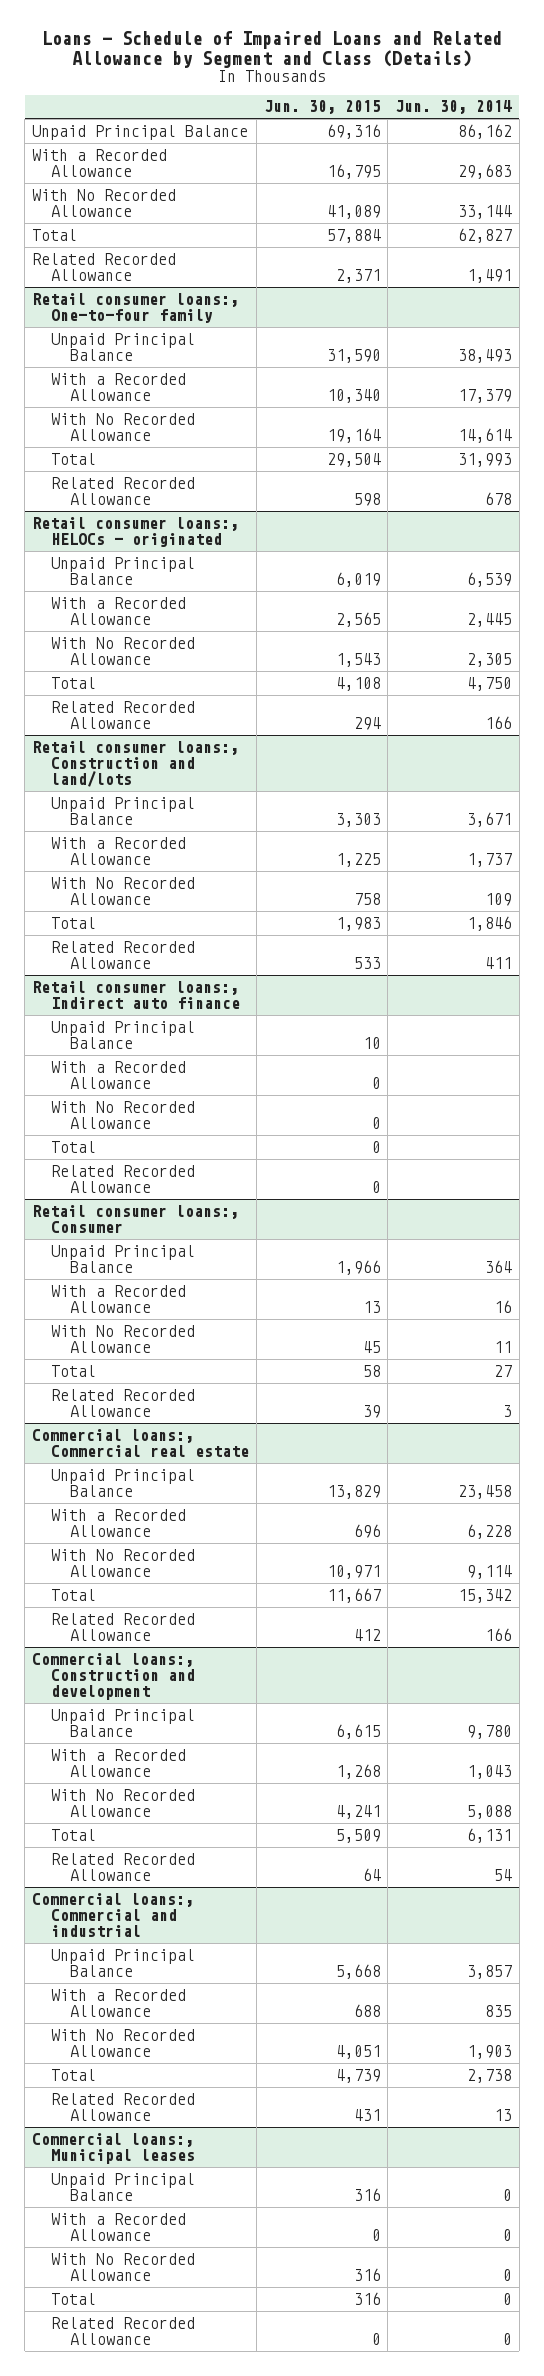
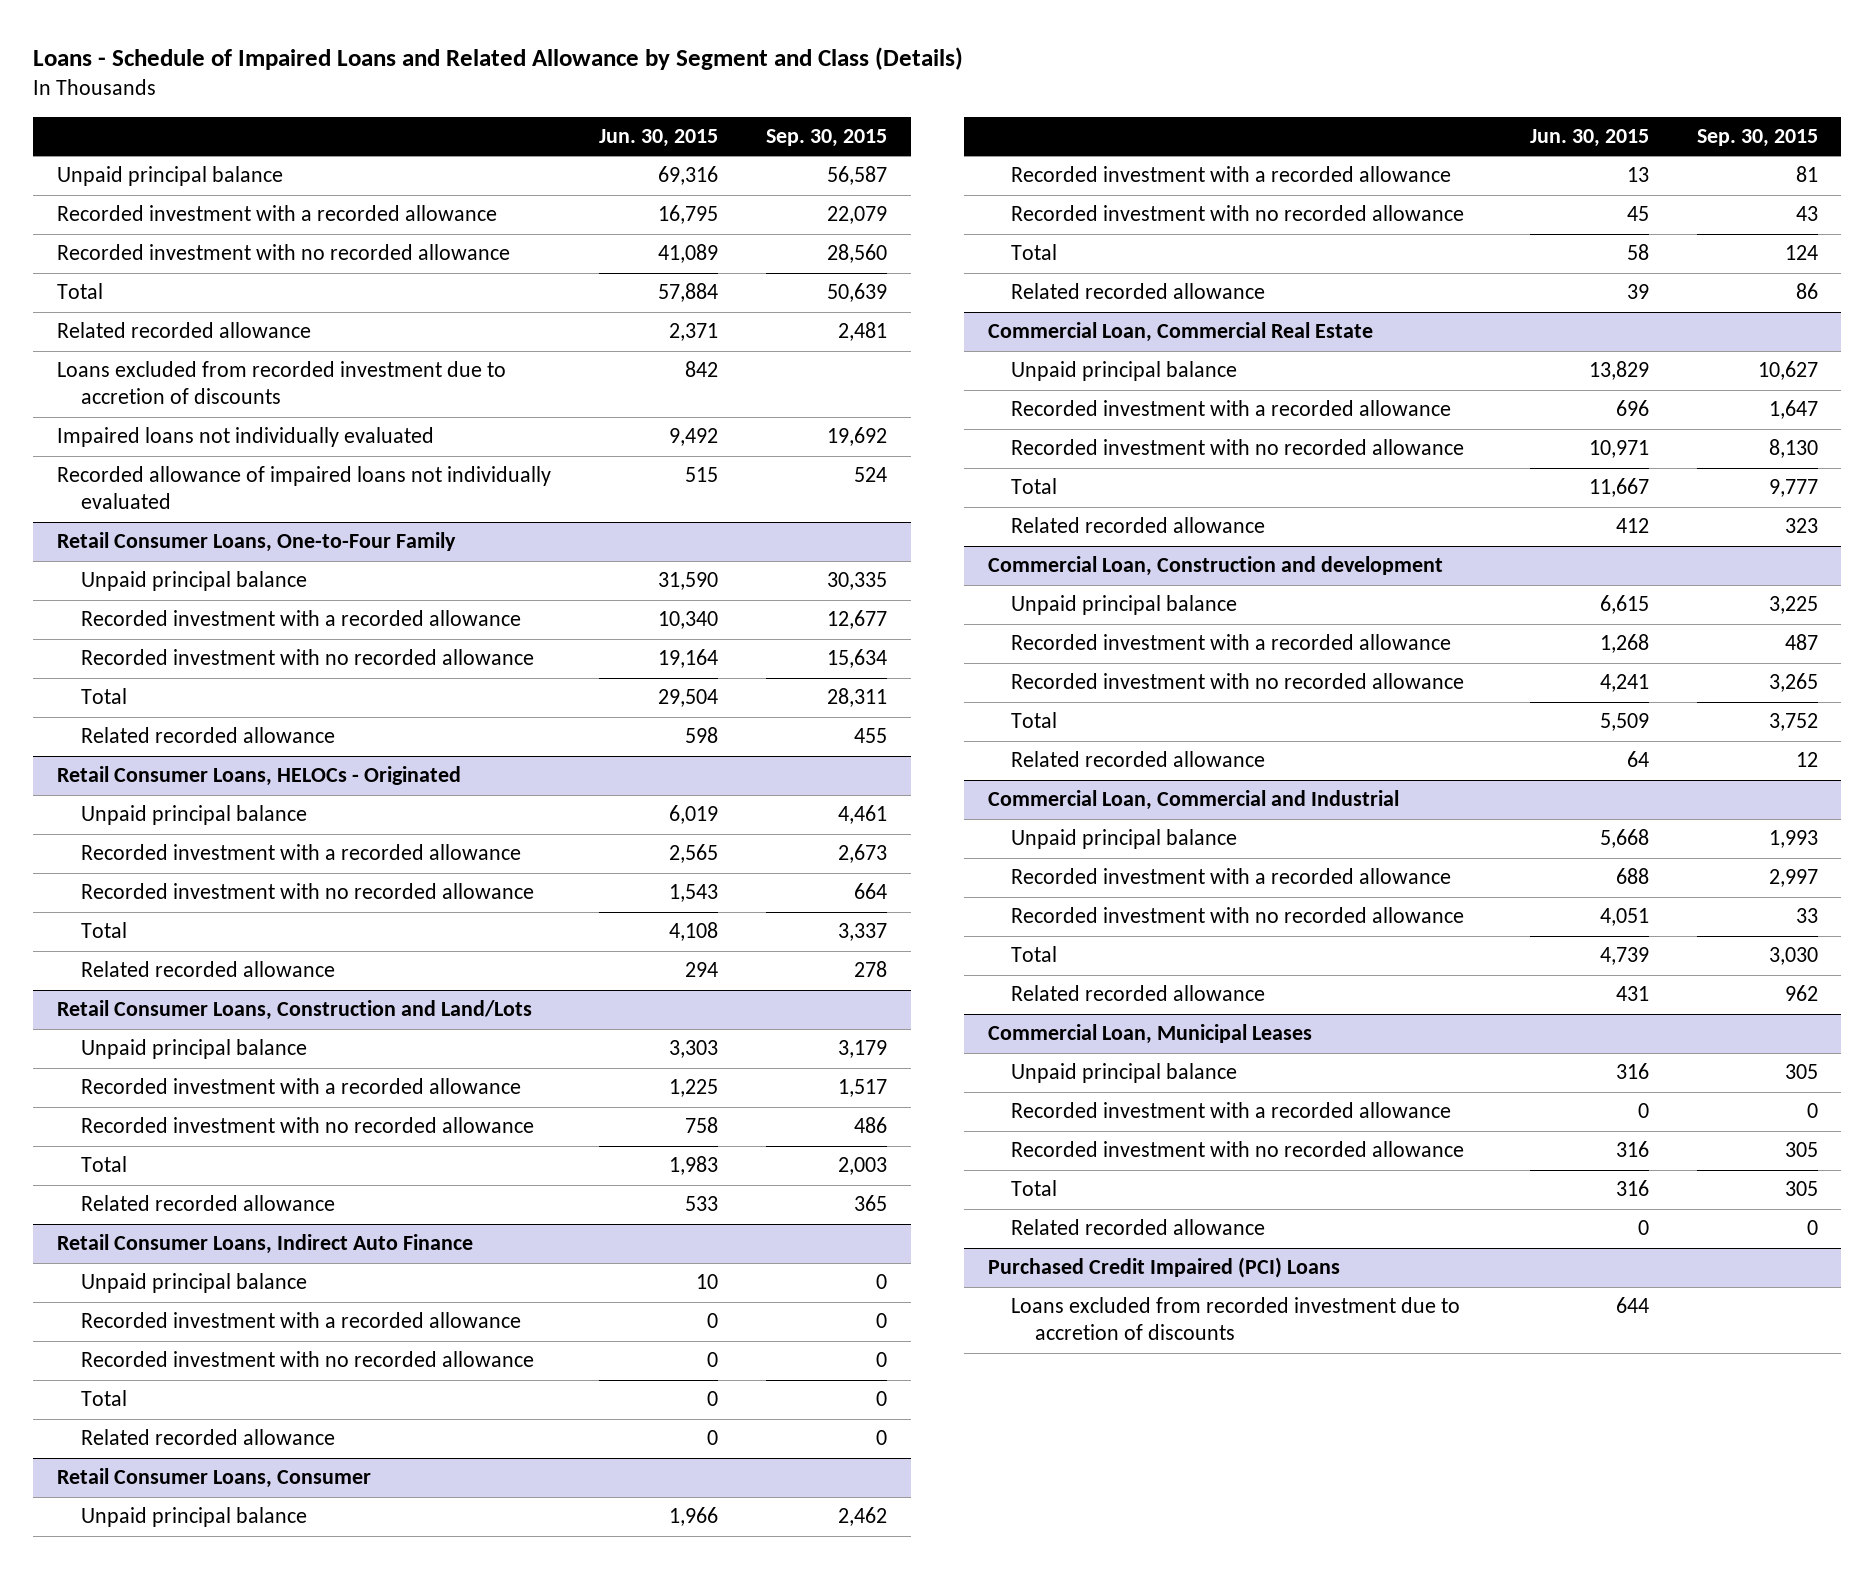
[395,100,513,115] Jun. 30, 2014 -> none
none -> [765,128,887,147] Sep. 30, 2015
[31,124,248,140] Unpaid Principal Balance -> [57,166,284,187] Unpaid principal balance
[31,148,167,177] With a Recorded Allowance -> [57,205,498,222] Recorded investment with a recorded allowance
[31,188,176,217] With No Recorded Allowance -> [57,244,511,261] Recorded investment with no recorded allowance
[31,252,176,281] Related Recorded Allowance -> [57,322,312,339] Related recorded allowance
none -> [57,361,507,405] Loans excluded from recorded investment due to accretion of discounts
none -> [57,427,435,448] Impaired loans not individually evaluated
none -> [57,466,552,510] Recorded allowance of impaired loans not individually evaluated
[31,292,239,323] Retail consumer loans:, One-to-four family -> [57,532,457,553] Retail Consumer Loans, One-to-Four Family
[51,332,196,361] Unpaid Principal Balance -> [80,571,307,592] Unpaid principal balance
[51,372,187,401] With a Recorded Allowance -> [80,610,521,627] Recorded investment with a recorded allowance
[51,412,196,441] With No Recorded Allowance -> [80,649,534,666] Recorded investment with no recorded allowance
[51,476,196,505] Related Recorded Allowance -> [80,727,335,744] Related recorded allowance
[31,516,239,547] Retail consumer loans:, HELOCs - originated -> [57,766,462,787] Retail Consumer Loans, HELOCs - Originated
[51,556,196,585] Unpaid Principal Balance -> [80,805,307,826] Unpaid principal balance
[51,596,187,625] With a Recorded Allowance -> [80,844,521,861] Recorded investment with a recorded allowance
[51,636,196,665] With No Recorded Allowance -> [80,883,534,900] Recorded investment with no recorded allowance
[51,700,196,729] Related Recorded Allowance -> [80,961,335,978] Related recorded allowance
[31,740,239,788] Retail consumer loans:, Construction and land/lots -> [57,1000,533,1021] Retail Consumer Loans, Construction and Land/Lots
[51,796,196,825] Unpaid Principal Balance -> [80,1039,307,1060] Unpaid principal balance
[51,836,187,865] With a Recorded Allowance -> [80,1078,521,1095] Recorded investment with a recorded allowance
[51,876,196,905] With No Recorded Allowance -> [80,1117,534,1134] Recorded investment with no recorded allowance
[51,940,196,969] Related Recorded Allowance -> [80,1195,335,1212] Related recorded allowance
[31,980,241,1009] Retail consumer loans:, Indirect auto finance -> [57,1234,474,1255] Retail Consumer Loans, Indirect Auto Finance
[51,1020,196,1049] Unpaid Principal Balance -> [80,1273,307,1294] Unpaid principal balance
[51,1060,187,1089] With a Recorded Allowance -> [80,1312,521,1329] Recorded investment with a recorded allowance
[51,1100,196,1129] With No Recorded Allowance -> [80,1351,534,1368] Recorded investment with no recorded allowance
[51,1164,196,1193] Related Recorded Allowance -> [80,1429,335,1446] Related recorded allowance
[31,1204,239,1233] Retail consumer loans:, Consumer -> [57,1468,372,1489] Retail Consumer Loans, Consumer
[51,1244,196,1273] Unpaid Principal Balance -> [80,1507,307,1528] Unpaid principal balance
[51,1284,187,1313] With a Recorded Allowance -> [1011,166,1452,183] Recorded investment with a recorded allowance
[51,1324,196,1353] With No Recorded Allowance -> [1011,205,1465,222] Recorded investment with no recorded allowance
[51,1388,196,1417] Related Recorded Allowance -> [1011,283,1266,300] Related recorded allowance
[31,1428,250,1457] Commercial loans:, Commercial real estate -> [987,322,1373,343] Commercial Loan, Commercial Real Estate
[51,1468,196,1497] Unpaid Principal Balance -> [1011,361,1238,382] Unpaid principal balance
[51,1508,187,1537] With a Recorded Allowance -> [1011,400,1452,417] Recorded investment with a recorded allowance
[51,1548,196,1577] With No Recorded Allowance -> [1011,439,1465,456] Recorded investment with no recorded allowance
[51,1612,196,1641] Related Recorded Allowance -> [1011,517,1266,534] Related recorded allowance
[31,1652,196,1701] Commercial loans:, Construction and development -> [987,556,1443,577] Commercial Loan, Construction and development
[51,1708,196,1737] Unpaid Principal Balance -> [1011,595,1238,616] Unpaid principal balance
[51,1748,187,1777] With a Recorded Allowance -> [1011,634,1452,651] Recorded investment with a recorded allowance
[51,1788,196,1817] With No Recorded Allowance -> [1011,673,1465,690] Recorded investment with no recorded allowance
[51,1852,196,1881] Related Recorded Allowance -> [1011,751,1266,768] Related recorded allowance
[31,1892,194,1938] Commercial loans:, Commercial and industrial -> [987,790,1399,811] Commercial Loan, Commercial and Industrial
[51,1948,196,1977] Unpaid Principal Balance -> [1011,829,1238,850] Unpaid principal balance
[51,1988,187,2017] With a Recorded Allowance -> [1011,868,1452,885] Recorded investment with a recorded allowance
[51,2028,196,2057] With No Recorded Allowance -> [1011,907,1465,924] Recorded investment with no recorded allowance
[51,2092,196,2121] Related Recorded Allowance -> [1011,985,1266,1002] Related recorded allowance
[31,2132,196,2164] Commercial loans:, Municipal leases -> [987,1024,1312,1045] Commercial Loan, Municipal Leases
[51,2172,196,2201] Unpaid Principal Balance -> [1011,1063,1238,1084] Unpaid principal balance
[51,2212,187,2241] With a Recorded Allowance -> [1011,1102,1452,1119] Recorded investment with a recorded allowance
[51,2252,196,2281] With No Recorded Allowance -> [1011,1141,1465,1158] Recorded investment with no recorded allowance
[51,2316,196,2345] Related Recorded Allowance -> [1011,1219,1266,1236] Related recorded allowance
none -> [987,1257,1340,1279] Purchased Credit Impaired (PCI) Loans
none -> [1011,1297,1461,1341] Loans excluded from recorded investment due to accretion of discounts

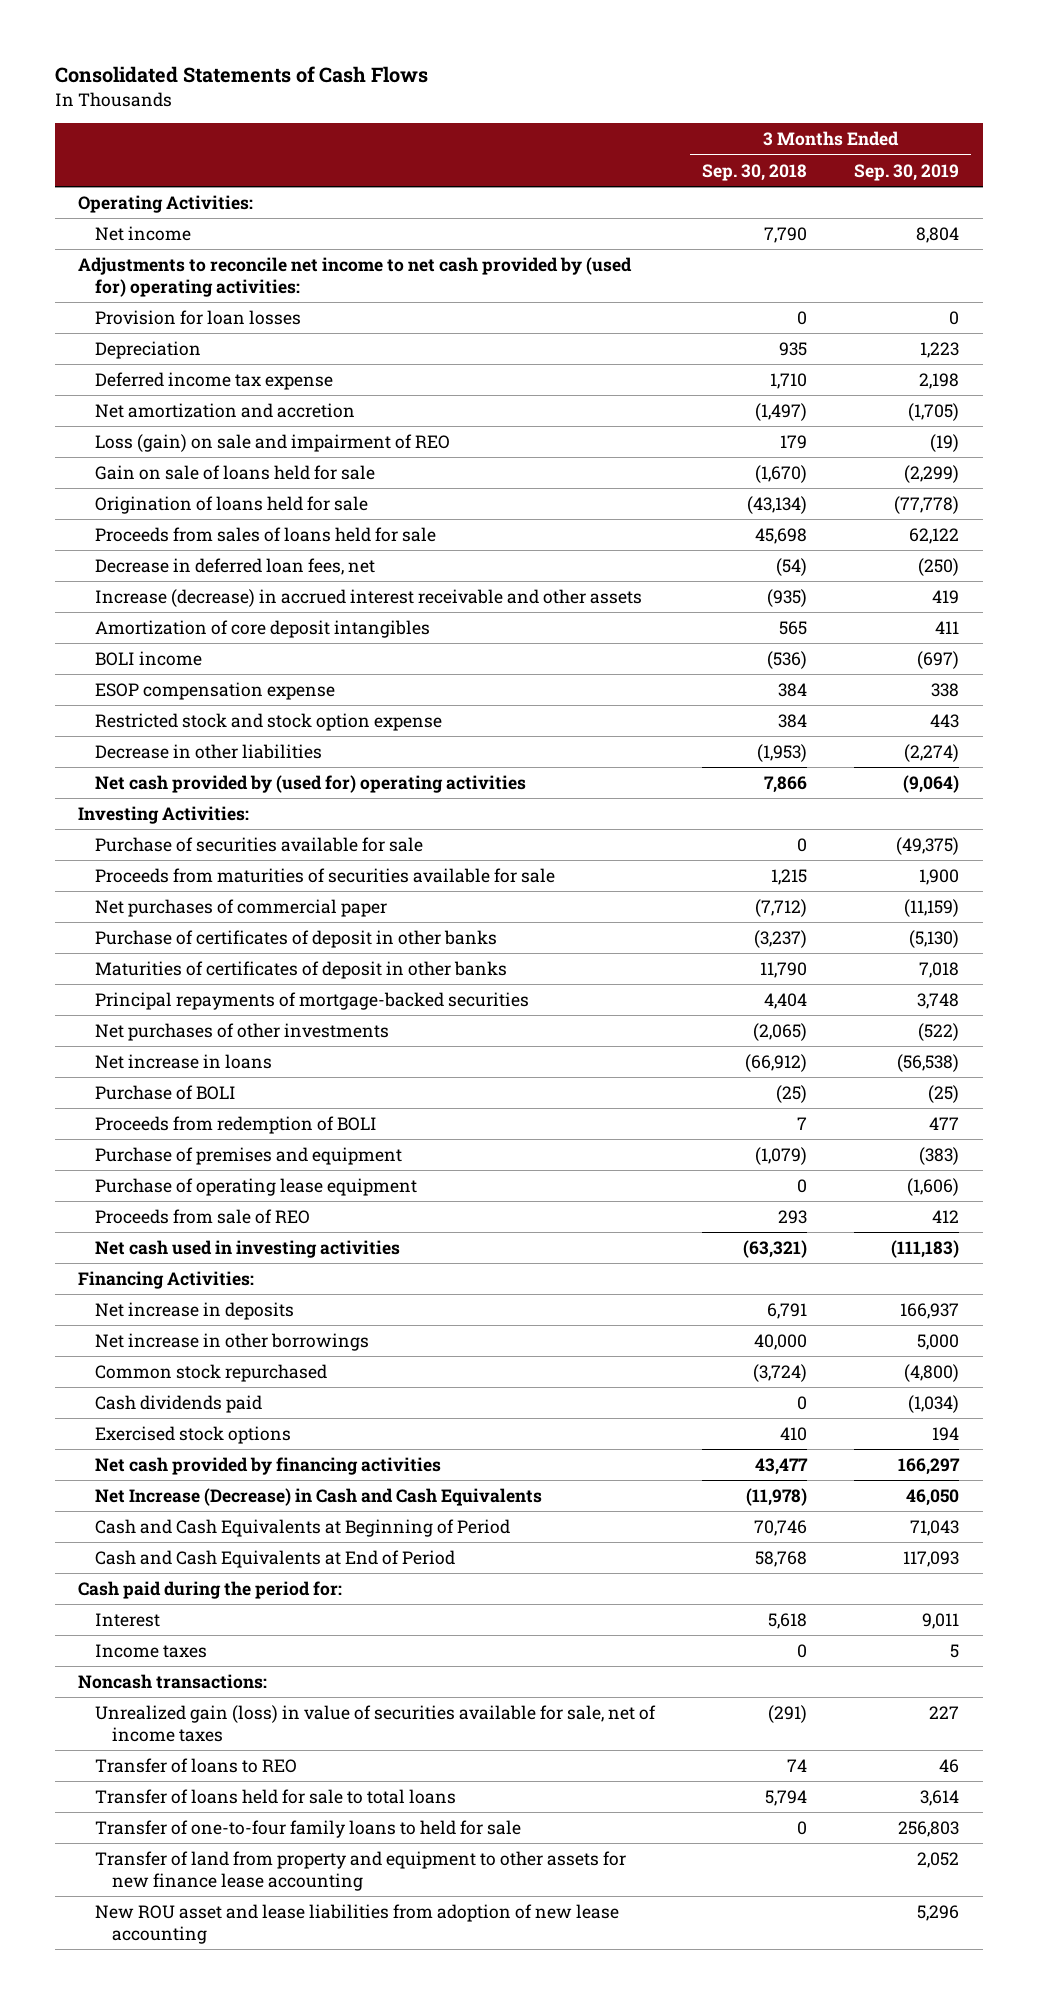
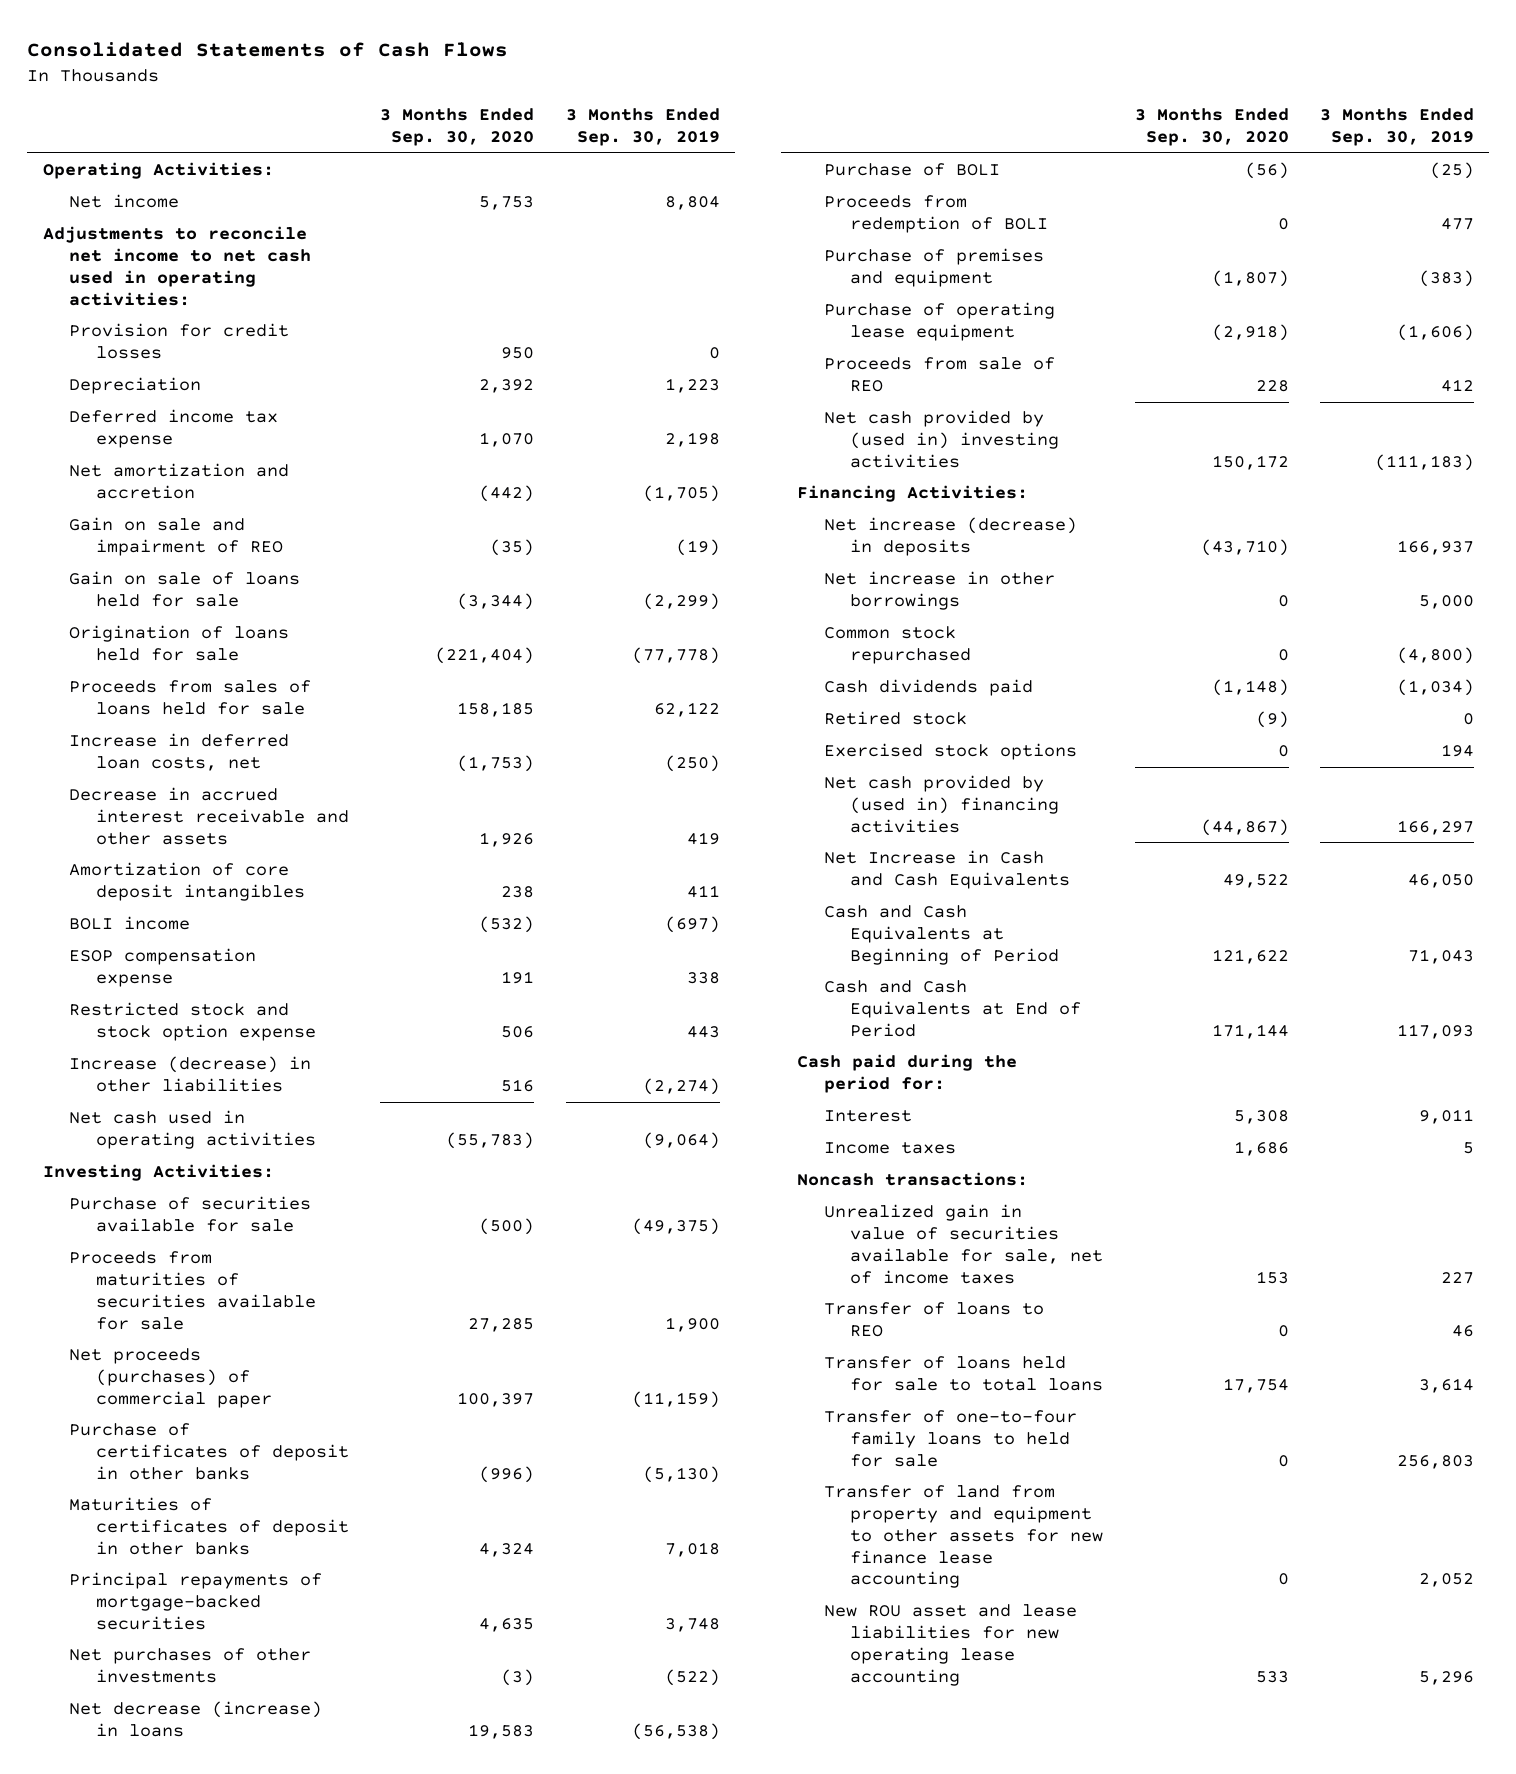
[702,163,808,181] Sep. 30, 2018 -> none
none -> [380,108,535,147] 3 Months Ended Sep. 30, 2020
[78,257,633,298] Adjustments to reconcile net income to net cash provided by (used for) operating activities: -> [42,226,312,306] Adjustments to reconcile net income to net cash used in operating activities:
[95,310,302,326] Provision for loan losses -> [69,323,290,360] Provision for credit losses
[95,434,451,453] Loss (gain) on sale and impairment of REO -> [69,517,284,557] Gain on sale and impairment of REO
[95,558,376,576] Decrease in deferred loan fees, net -> [69,733,290,772] Increase in deferred loan costs, net
[95,589,643,608] Increase (decrease) in accrued interest receivable and other assets -> [69,787,350,845] Decrease in accrued interest receivable and other assets
[95,744,323,760] Decrease in other liabilities -> [69,1056,312,1093] Increase (decrease) in other liabilities
[95,775,527,794] Net cash provided by (used for) operating activities -> [69,1110,317,1150] Net cash used in operating activities
[95,899,388,918] Net purchases of commercial paper -> [69,1348,273,1408] Net proceeds (purchases) of commercial paper
[95,1054,273,1070] Net increase in loans -> [69,1701,323,1738] Net decrease (increase) in loans
[95,1240,401,1259] Net cash used in investing activities -> [823,410,1060,468] Net cash provided by (used in) investing activities
[95,1302,295,1321] Net increase in deposits -> [823,517,1077,557] Net increase (decrease) in deposits
none -> [823,711,967,726] Retired stock
[95,1457,442,1476] Net cash provided by financing activities -> [823,775,1060,833] Net cash provided by (used in) financing activities
[95,1488,543,1507] Net Increase (Decrease) in Cash and Cash Equivalents -> [823,850,1071,890] Net Increase in Cash and Cash Equivalents
[95,1705,657,1743] Unrealized gain (loss) in value of securities available for sale, net of income taxes -> [823,1204,1104,1284] Unrealized gain in value of securities available for sale, net of income taxes
[95,1904,620,1945] New ROU asset and lease liabilities from adoption of new lease accounting -> [823,1604,1077,1686] New ROU asset and lease liabilities for new operating lease accounting

